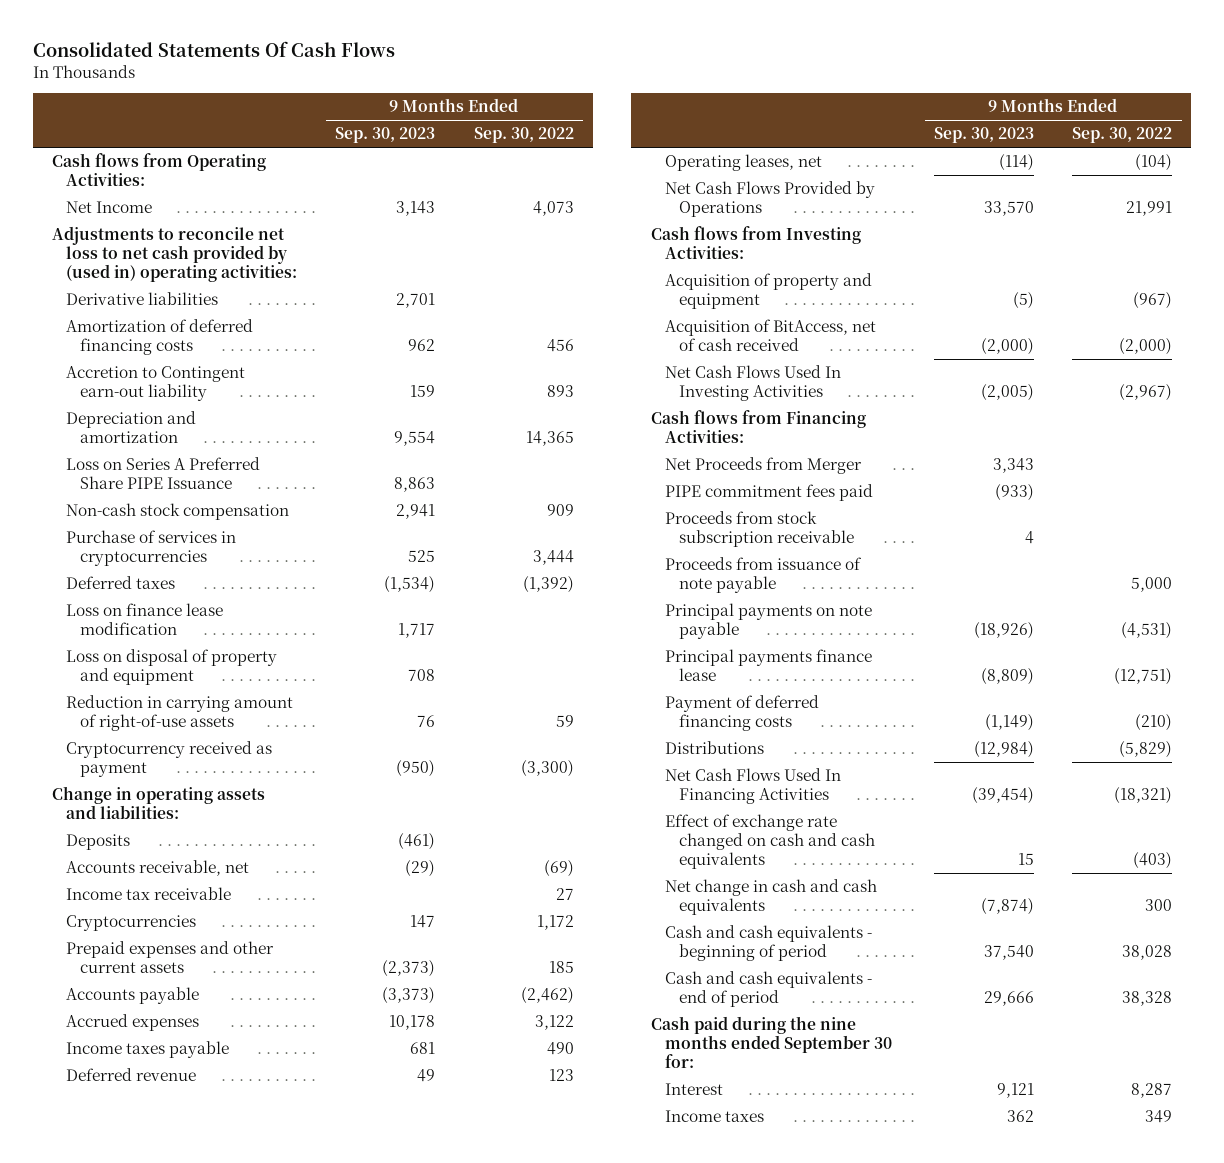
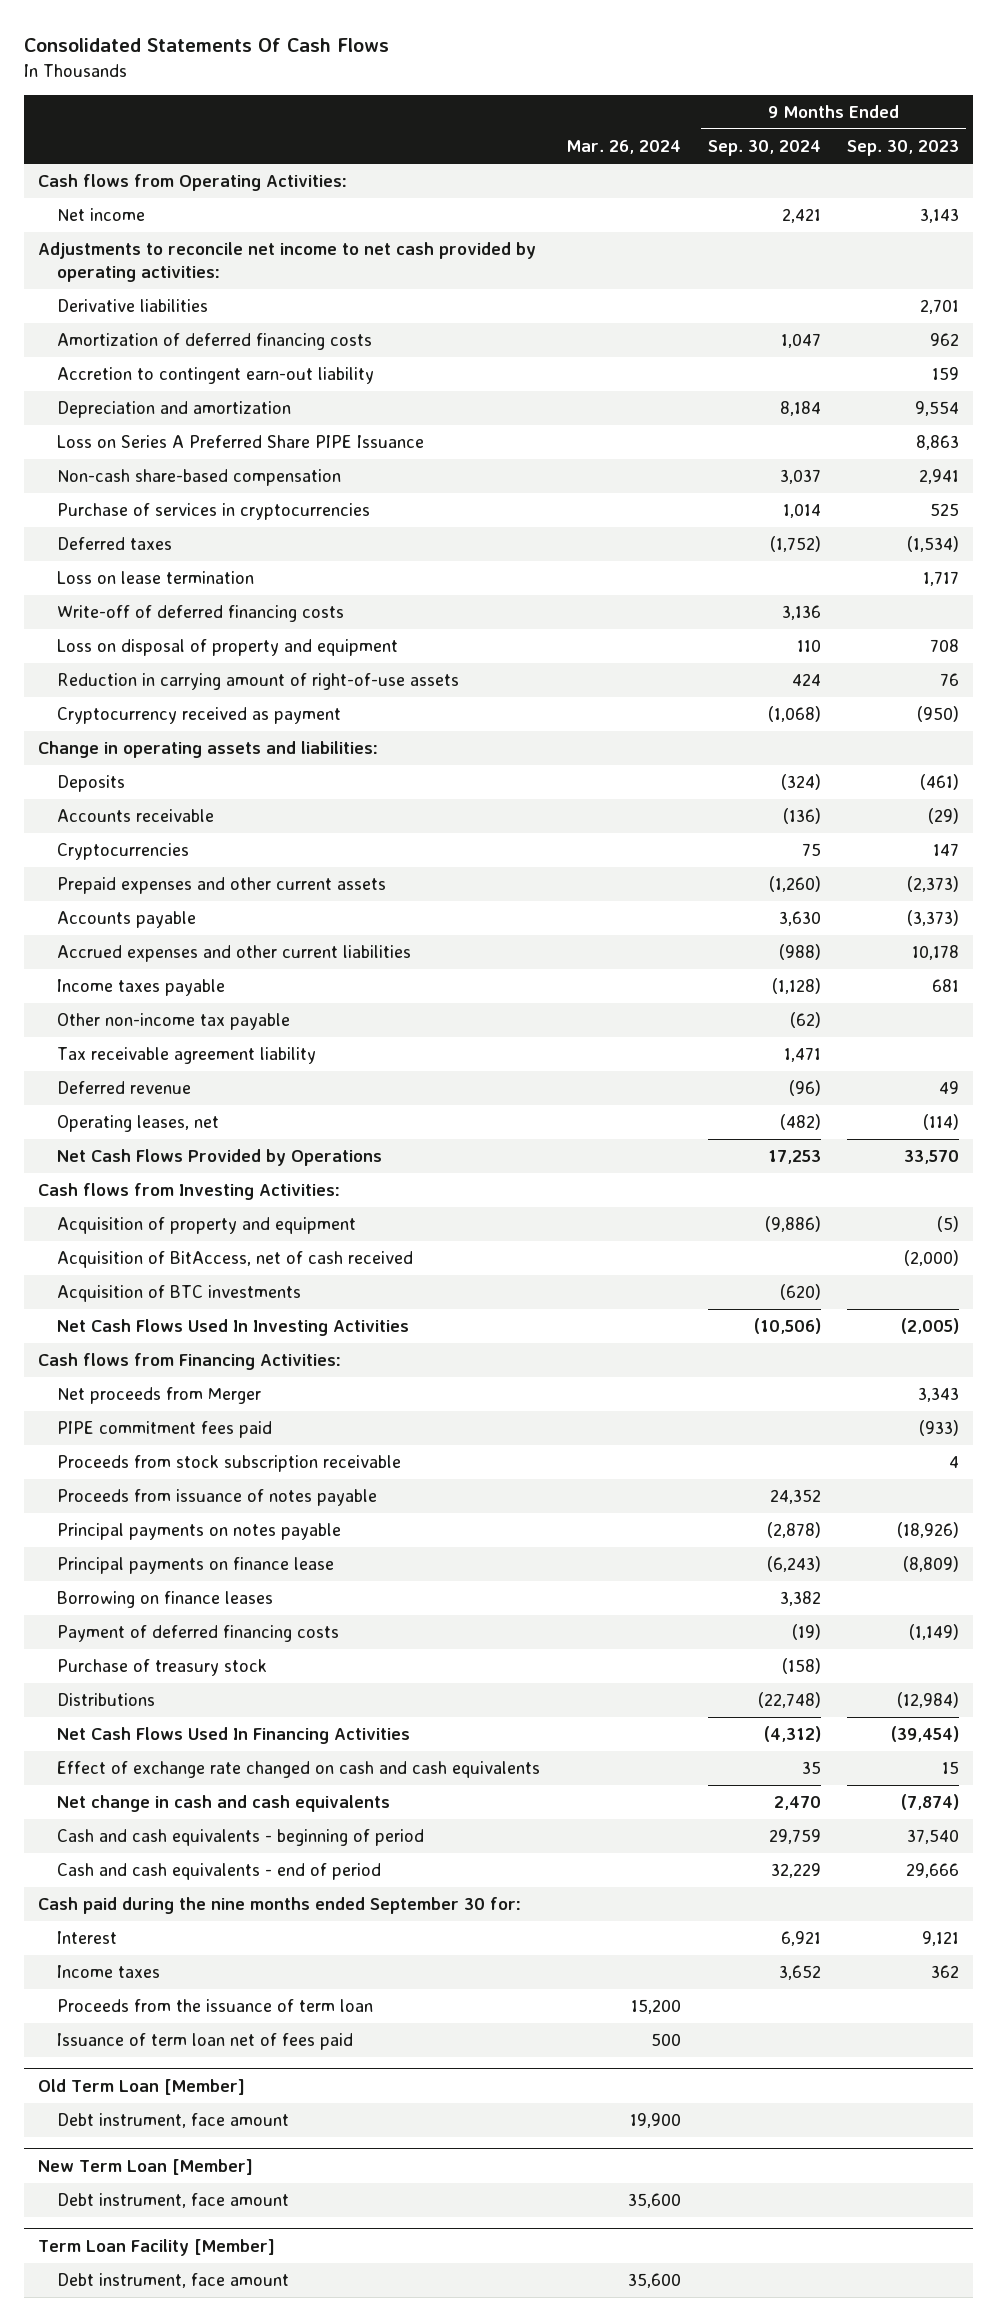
[473,127,574,144] Sep. 30, 2022 -> none
none -> [566,140,682,155] Mar. 26, 2024
none -> [707,140,821,157] Sep. 30, 2024
[66,201,153,214] Net Income -> [56,208,145,222] Net income
[51,226,298,283] Adjustments to reconcile net loss to net cash provided by (used in) operating activities: -> [37,242,536,283] Adjustments to reconcile net income to net cash provided by operating activities:
[66,366,246,402] Accretion to Contingent earn-out liability -> [56,367,374,385] Accretion to contingent earn-out liability
[66,503,290,521] Non-cash stock compensation -> [56,469,341,487] Non-cash share-based compensation
[66,603,224,636] Loss on finance lease modification -> [56,571,254,585] Loss on lease termination
none -> [56,605,344,623] Write-off of deferred financing costs
[66,887,232,901] Income tax receivable -> none
[66,860,250,877] Accounts receivable, net -> [56,809,214,823] Accounts receivable
[66,1014,200,1032] Accrued expenses -> [56,945,411,963] Accrued expenses and other current liabilities
none -> [56,1013,290,1031] Other non-income tax payable
none -> [56,1047,316,1065] Tax receivable agreement liability
none -> [56,1285,301,1303] Acquisition of BTC investments
[664,457,862,475] Net Proceeds from Merger -> [56,1387,261,1405] Net proceeds from Merger
[664,557,862,594] Proceeds from issuance of note payable -> [56,1489,377,1507] Proceeds from issuance of notes payable
[664,603,872,640] Principal payments on note payable -> [56,1523,341,1541] Principal payments on notes payable
[664,649,872,682] Principal payments finance lease -> [56,1557,334,1575] Principal payments on finance lease
none -> [56,1591,273,1609] Borrowing on finance leases
none -> [56,1659,267,1677] Purchase of treasury stock
none -> [56,1999,373,2013] Proceeds from the issuance of term loan
none -> [56,2033,353,2051] Issuance of term loan net of fees paid
none -> [37,2078,245,2095] Old Term Loan [Member]
none -> [56,2113,289,2129] Debt instrument, face amount
none -> [37,2158,253,2175] New Term Loan [Member]
none -> [56,2193,289,2209] Debt instrument, face amount
none -> [37,2238,275,2256] Term Loan Facility [Member]
none -> [56,2273,289,2289] Debt instrument, face amount

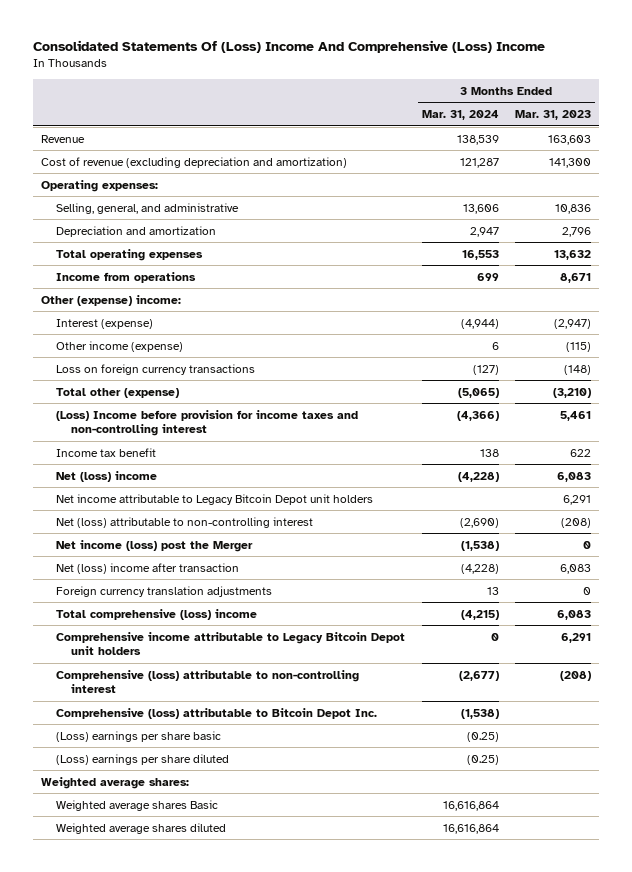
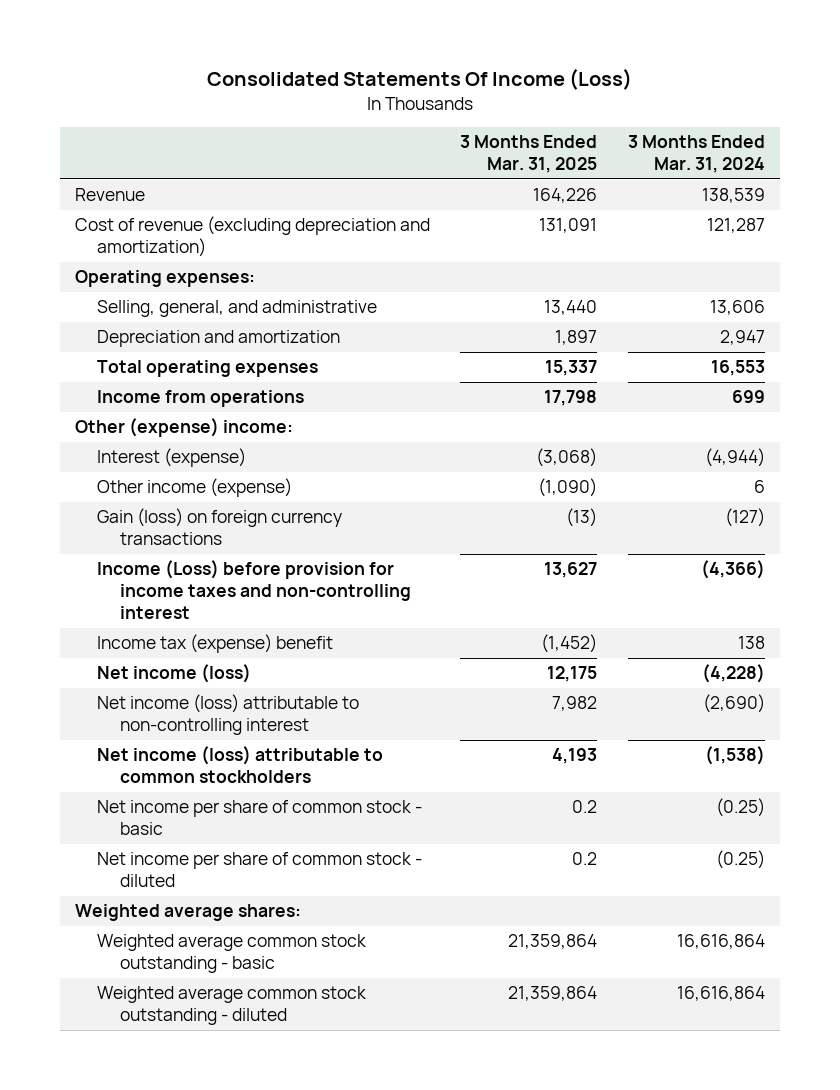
[33,40,546,54] Consolidated Statements Of (Loss) Income And Comprehensive (Loss) Income -> [206,68,632,91] Consolidated Statements Of Income (Loss)
[515,110,592,121] Mar. 31, 2023 -> none
none -> [460,135,598,174] 3 Months Ended Mar. 31, 2025
[56,387,180,398] Total other (expense) -> none
[56,493,374,505] Net income attributable to Legacy Bitcoin Depot unit holders -> none
[56,562,240,574] Net (loss) income after transaction -> none
[56,585,273,597] Foreign currency translation adjustments -> none
[56,608,258,620] Total comprehensive (loss) income -> none
[56,631,406,656] Comprehensive income attributable to Legacy Bitcoin Depot unit holders -> none
[56,669,360,694] Comprehensive (loss) attributable to non-controlling interest -> none
[56,707,378,719] Comprehensive (loss) attributable to Bitcoin Depot Inc. -> none
[56,363,256,375] Loss on foreign currency transactions -> [97,508,343,546] Gain (loss) on foreign currency transactions
[56,409,359,437] (Loss) Income before provision for income taxes and non-controlling interest -> [97,560,411,620] Income (Loss) before provision for income taxes and non-controlling interest
[56,447,157,457] Income tax benefit -> [97,634,334,654] Income tax (expense) benefit
[56,470,158,482] Net (loss) income -> [97,664,252,684] Net income (loss)
[56,516,314,528] Net (loss) attributable to non-controlling interest -> [97,694,360,736] Net income (loss) attributable to non-controlling interest
[56,539,254,552] Net income (loss) post the Merger -> [97,746,384,784] Net income (loss) attributable to common stockholders
[56,730,222,742] (Loss) earnings per share basic -> [97,800,423,836] Net income per share of common stock - basic
[56,753,230,765] (Loss) earnings per share diluted -> [97,852,423,888] Net income per share of common stock - diluted
[56,799,219,811] Weighted average shares Basic -> [97,934,368,974] Weighted average common stock outstanding - basic
[56,822,227,834] Weighted average shares diluted -> [97,986,368,1026] Weighted average common stock outstanding - diluted

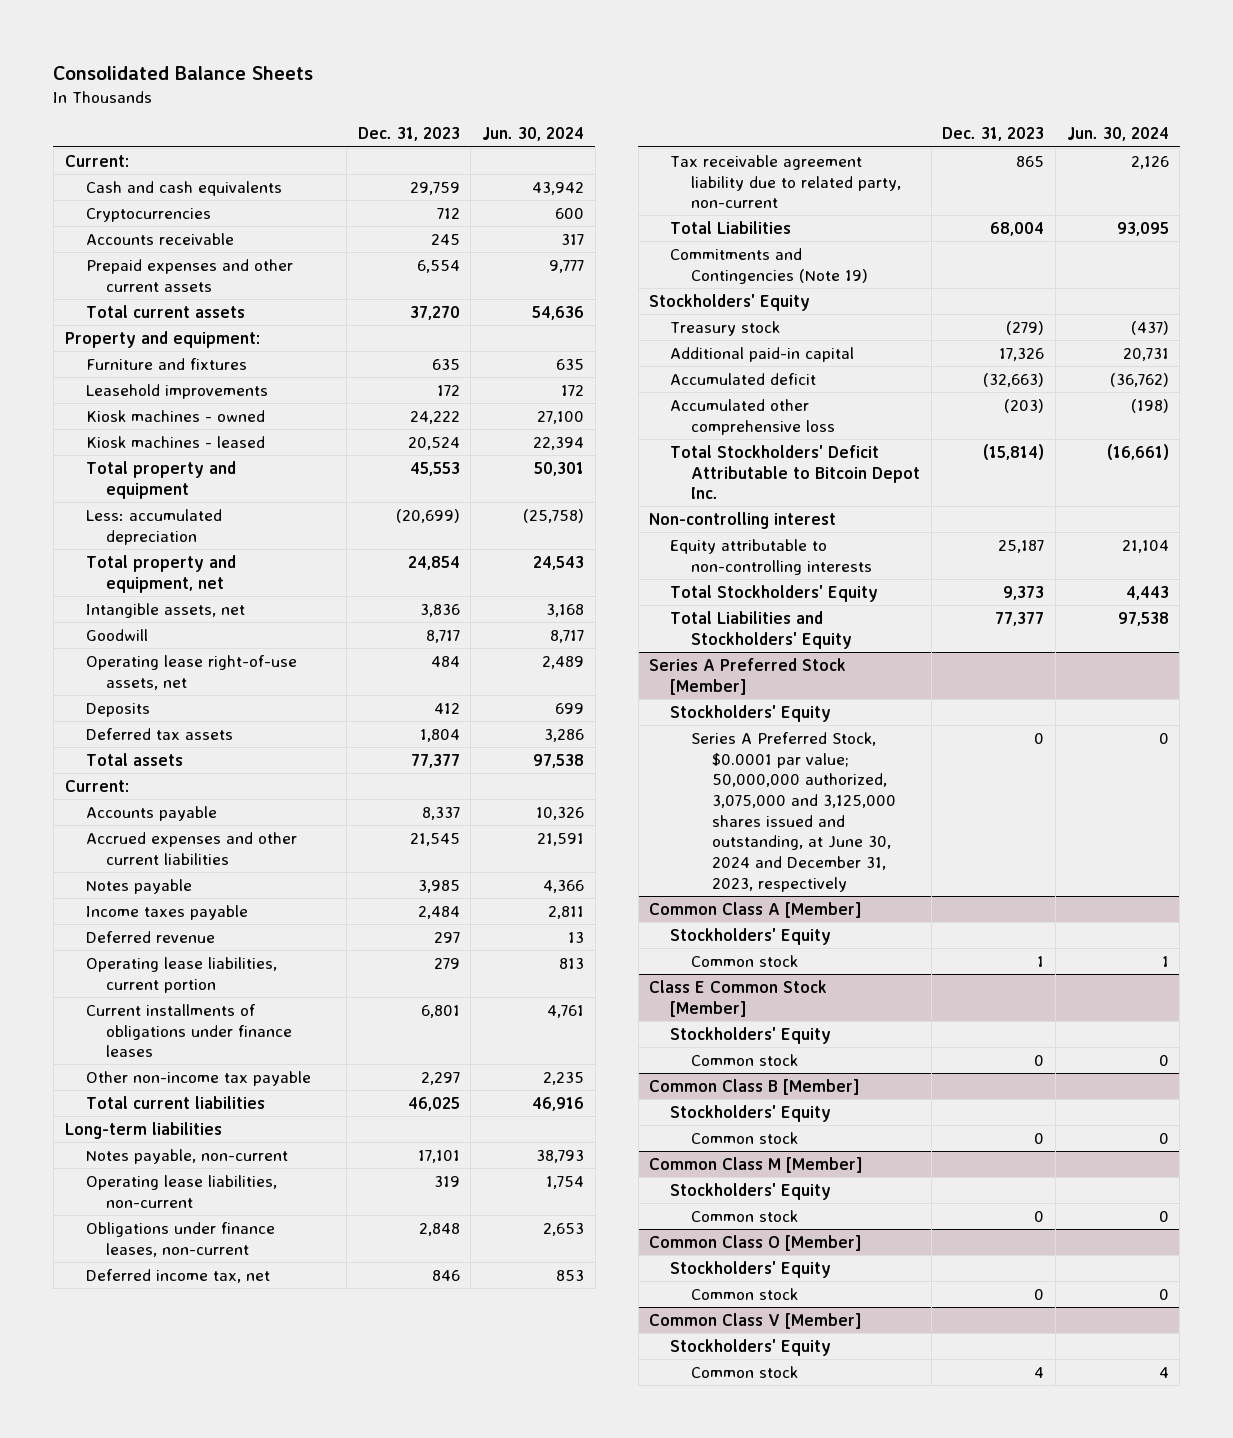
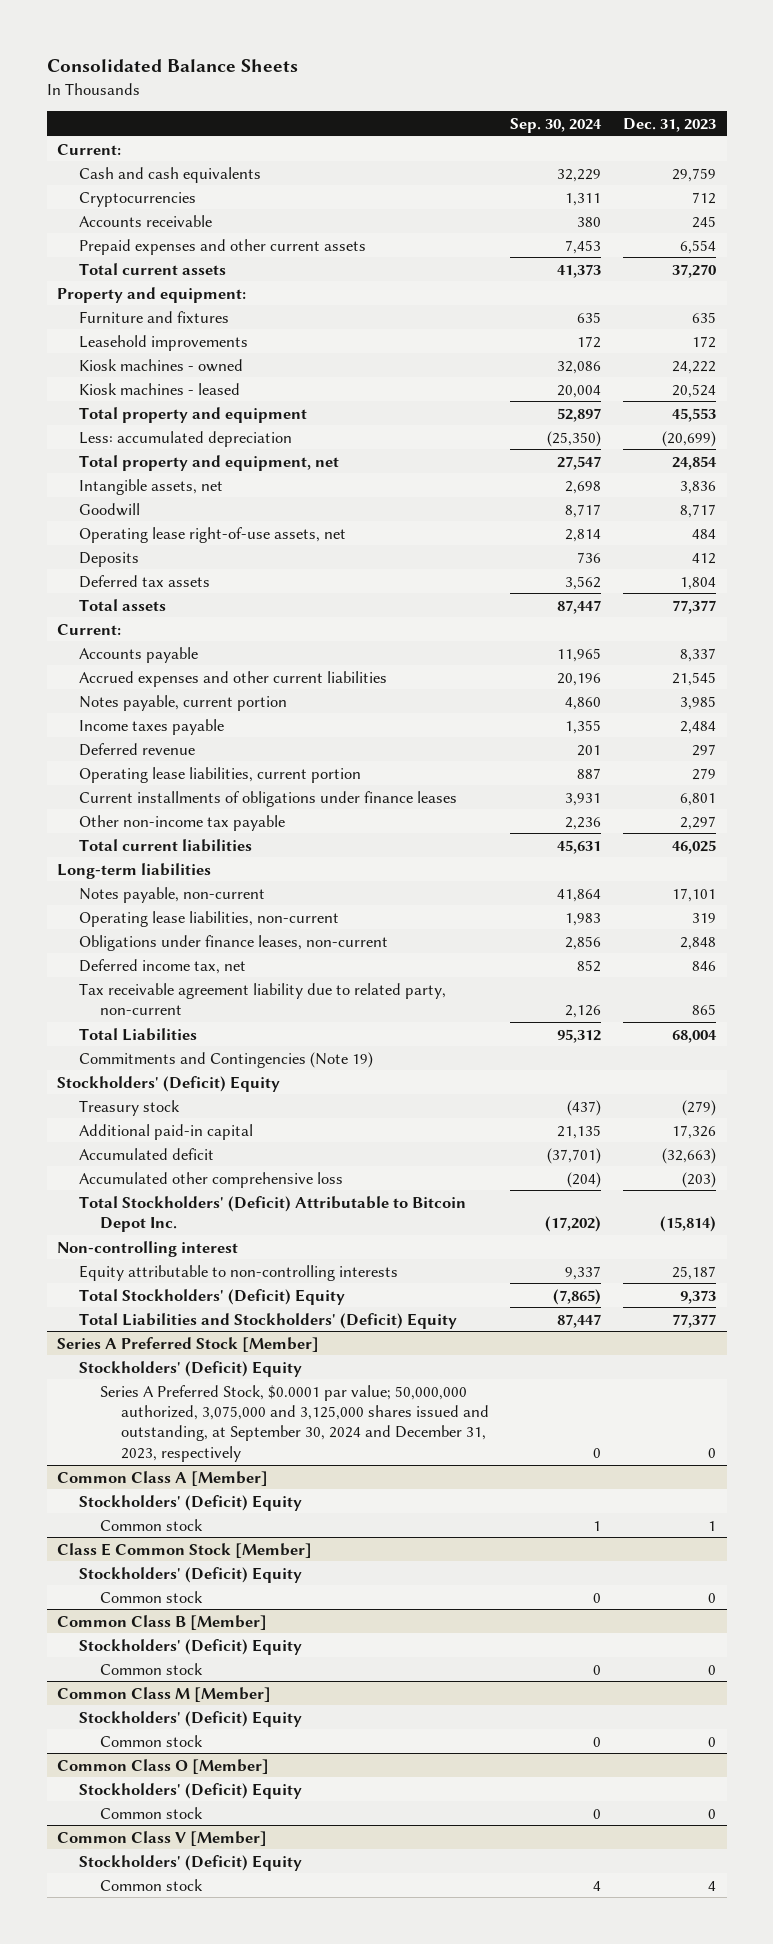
[481,127,584,142] Jun. 30, 2024 -> none
none -> [510,118,603,134] Sep. 30, 2024
[85,878,192,894] Notes payable -> [78,694,287,711] Notes payable, current portion
[649,293,811,311] Stockholders' Equity -> [57,1075,281,1092] Stockholders' (Deficit) Equity
[670,444,921,500] Total Stockholders' Deficit Attributable to Bitcoin Depot Inc. -> [78,1195,466,1233] Total Stockholders' (Deficit) Attributable to Bitcoin Depot Inc.
[670,584,879,602] Total Stockholders' Equity -> [78,1288,345,1305] Total Stockholders' (Deficit) Equity
[670,610,853,649] Total Liabilities and Stockholders' Equity -> [78,1312,457,1329] Total Liabilities and Stockholders' (Deficit) Equity
[670,704,832,722] Stockholders' Equity -> [78,1360,302,1377] Stockholders' (Deficit) Equity
[691,731,897,892] Series A Preferred Stock, $0.0001 par value; 50,000,000 authorized, 3,075,000 and 3,125,000 shares issued and outstanding, at June 30, 2024 and December 31, 2023, respectively -> [99,1384,489,1462] Series A Preferred Stock, $0.0001 par value; 50,000,000 authorized, 3,075,000 and 3,125,000 shares issued and outstanding, at September 30, 2024 and December 31, 2023, respectively
[670,927,832,945] Stockholders' Equity -> [78,1494,302,1511] Stockholders' (Deficit) Equity
[670,1026,832,1044] Stockholders' Equity -> [78,1566,302,1583] Stockholders' (Deficit) Equity
[670,1104,832,1122] Stockholders' Equity -> [78,1638,302,1655] Stockholders' (Deficit) Equity
[670,1182,832,1200] Stockholders' Equity -> [78,1710,302,1727] Stockholders' (Deficit) Equity
[670,1260,832,1278] Stockholders' Equity -> [78,1782,302,1799] Stockholders' (Deficit) Equity
[670,1338,832,1356] Stockholders' Equity -> [78,1854,302,1871] Stockholders' (Deficit) Equity

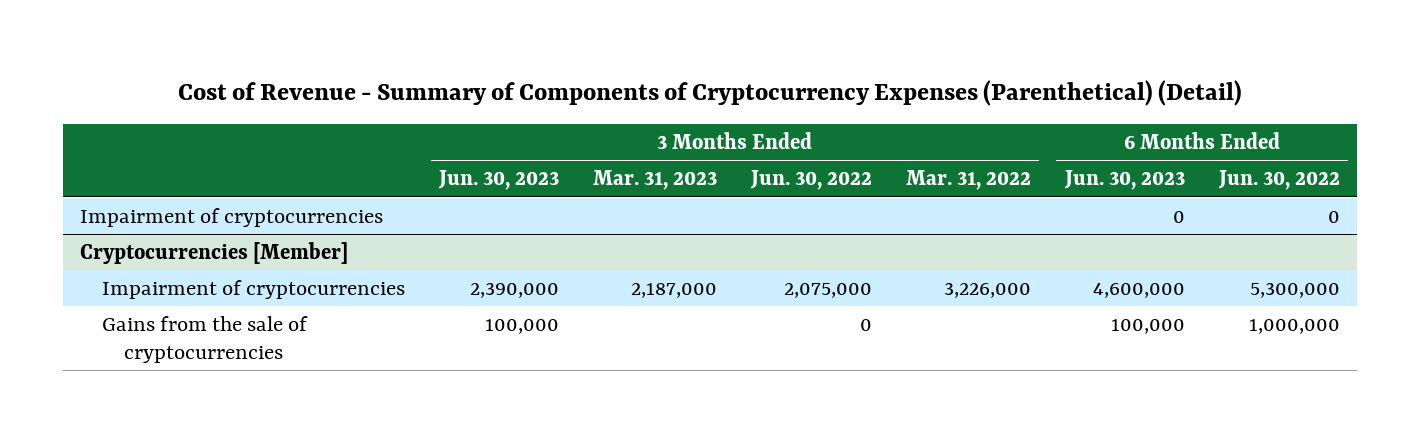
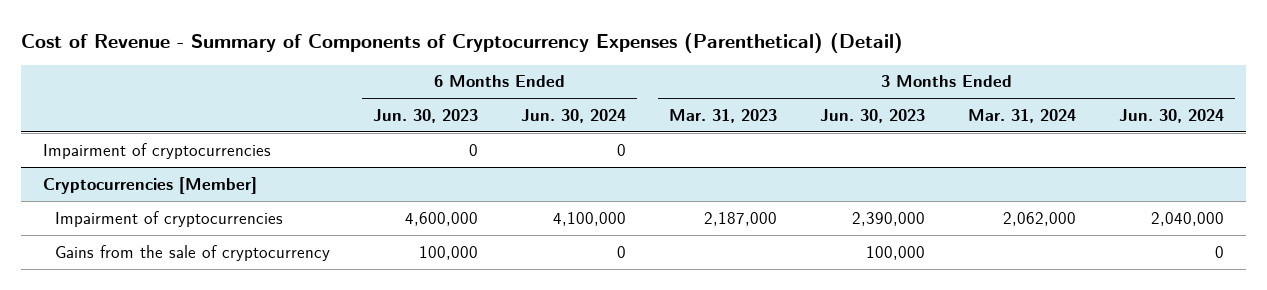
[749,170,872,191] Jun. 30, 2022 -> none
[905,170,1031,191] Mar. 31, 2022 -> none
[1217,170,1340,191] Jun. 30, 2022 -> none
none -> [521,109,627,124] Jun. 30, 2024
none -> [968,109,1077,124] Mar. 31, 2024
none -> [1119,109,1225,124] Jun. 30, 2024
[102,315,309,363] Gains from the sale of cryptocurrencies -> [55,244,331,261] Gains from the sale of cryptocurrency

